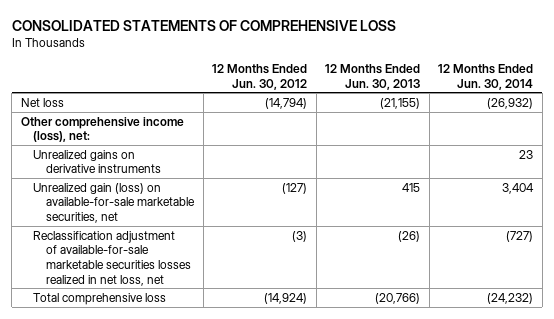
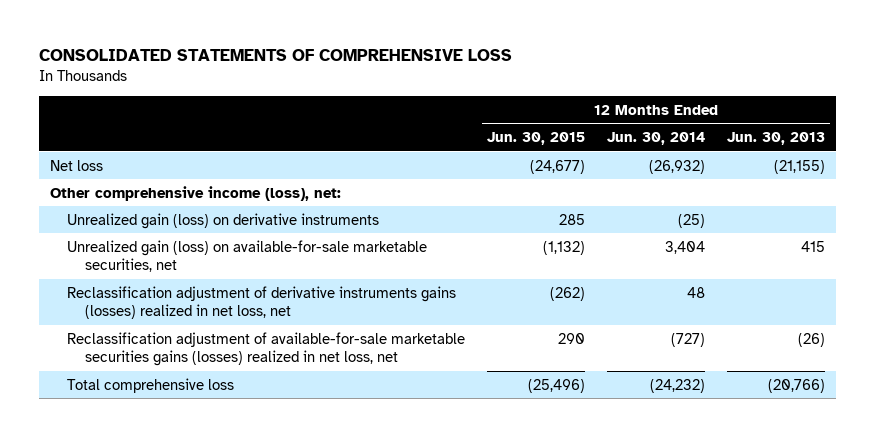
[212,63,308,90] 12 Months Ended Jun. 30, 2012 -> none
none -> [487,132,586,146] Jun. 30, 2015
[33,149,162,174] Unrealized gains on derivative instruments -> [67,212,380,229] Unrealized gain (loss) on derivative instruments
[519,149,534,159] 23 -> [677,213,705,228] (25)
none -> [67,285,457,319] Reclassification adjustment of derivative instruments gains (losses) realized in net loss, net
[33,230,192,286] Reclassification adjustment of available-for-sale marketable securities losses realized in net loss, net -> [67,331,466,366] Reclassification adjustment of available-for-sale marketable securities gains (losses) realized in net loss, net

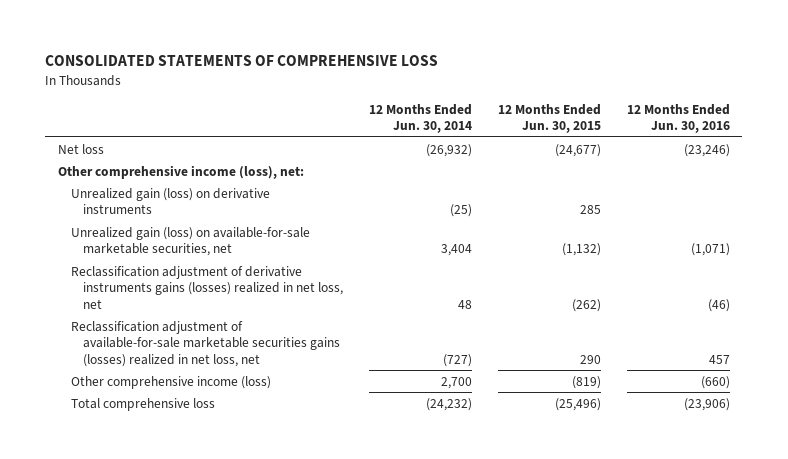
[726,132,825,146] Jun. 30, 2013 -> none
none -> [626,103,730,134] 12 Months Ended Jun. 30, 2016
none -> [70,375,271,389] Other comprehensive income (loss)

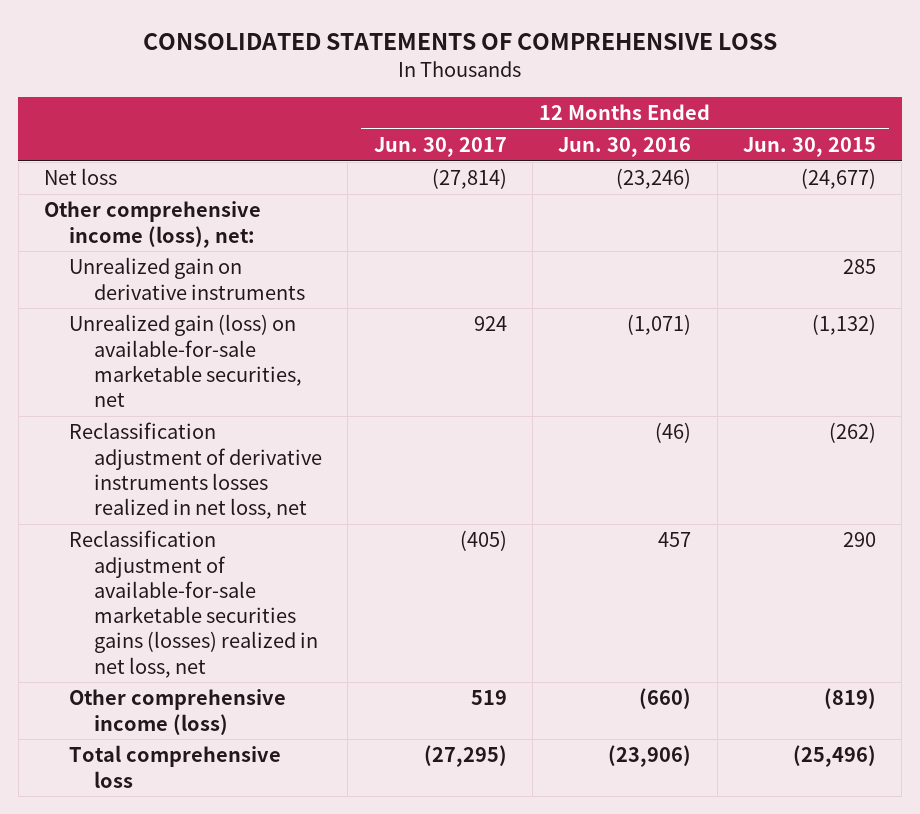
[369,103,473,134] 12 Months Ended Jun. 30, 2014 -> none
none -> [373,137,507,158] Jun. 30, 2017
[70,187,270,215] Unrealized gain (loss) on derivative instruments -> [69,257,305,300] Unrealized gain on derivative instruments
[70,265,344,309] Reclassification adjustment of derivative instruments gains (losses) realized in net loss, net -> [69,422,322,520] Reclassification adjustment of derivative instruments losses realized in net loss, net

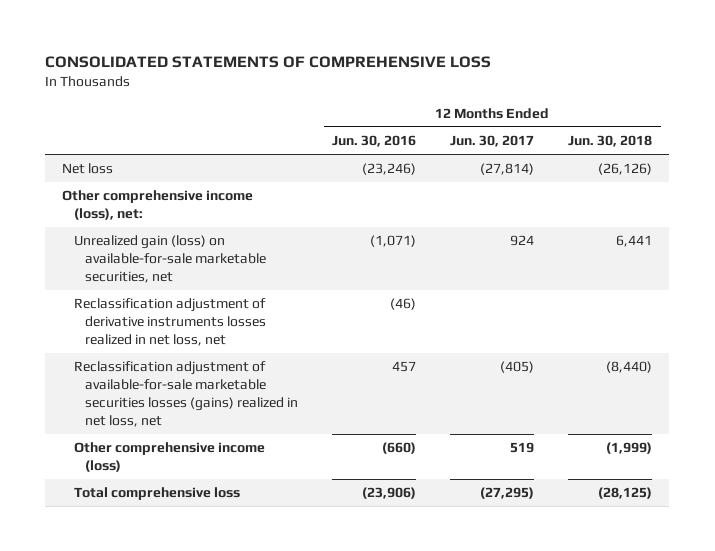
[743,137,877,158] Jun. 30, 2015 -> none
none -> [568,134,653,147] Jun. 30, 2018
[69,257,305,300] Unrealized gain on derivative instruments -> none
[69,530,318,678] Reclassification adjustment of available-for-sale marketable securities gains (losses) realized in net loss, net -> [73,361,299,427] Reclassification adjustment of available-for-sale marketable securities losses (gains) realized in net loss, net

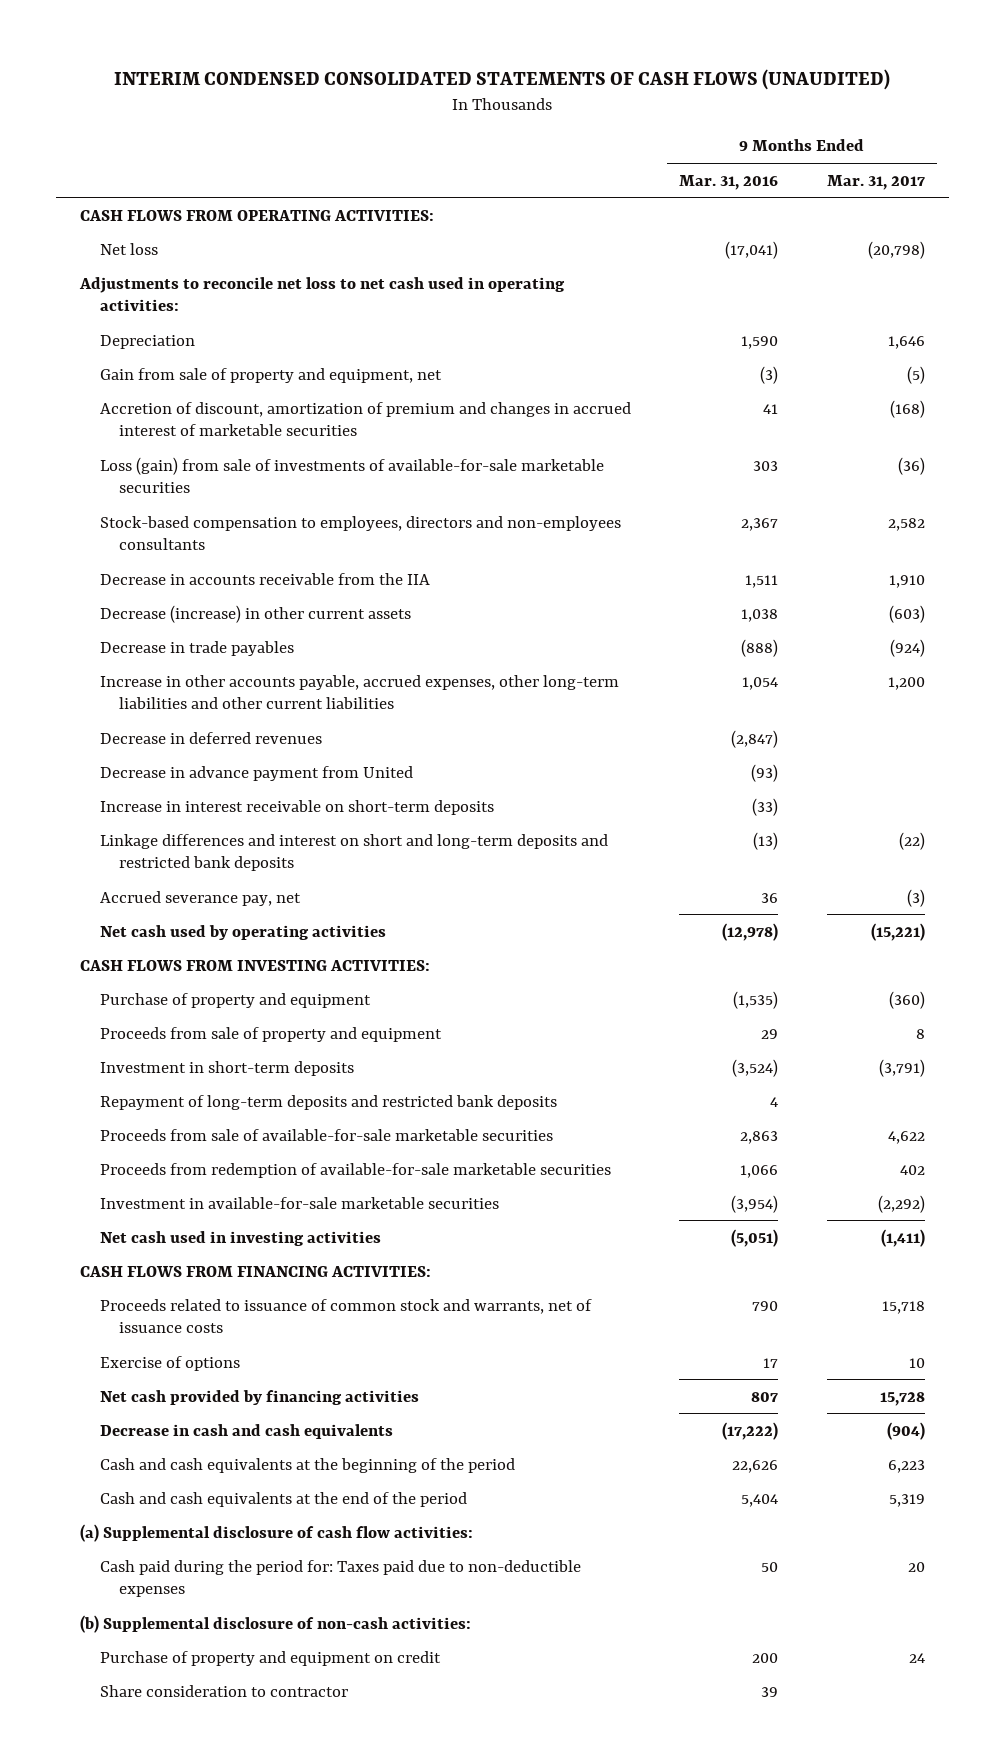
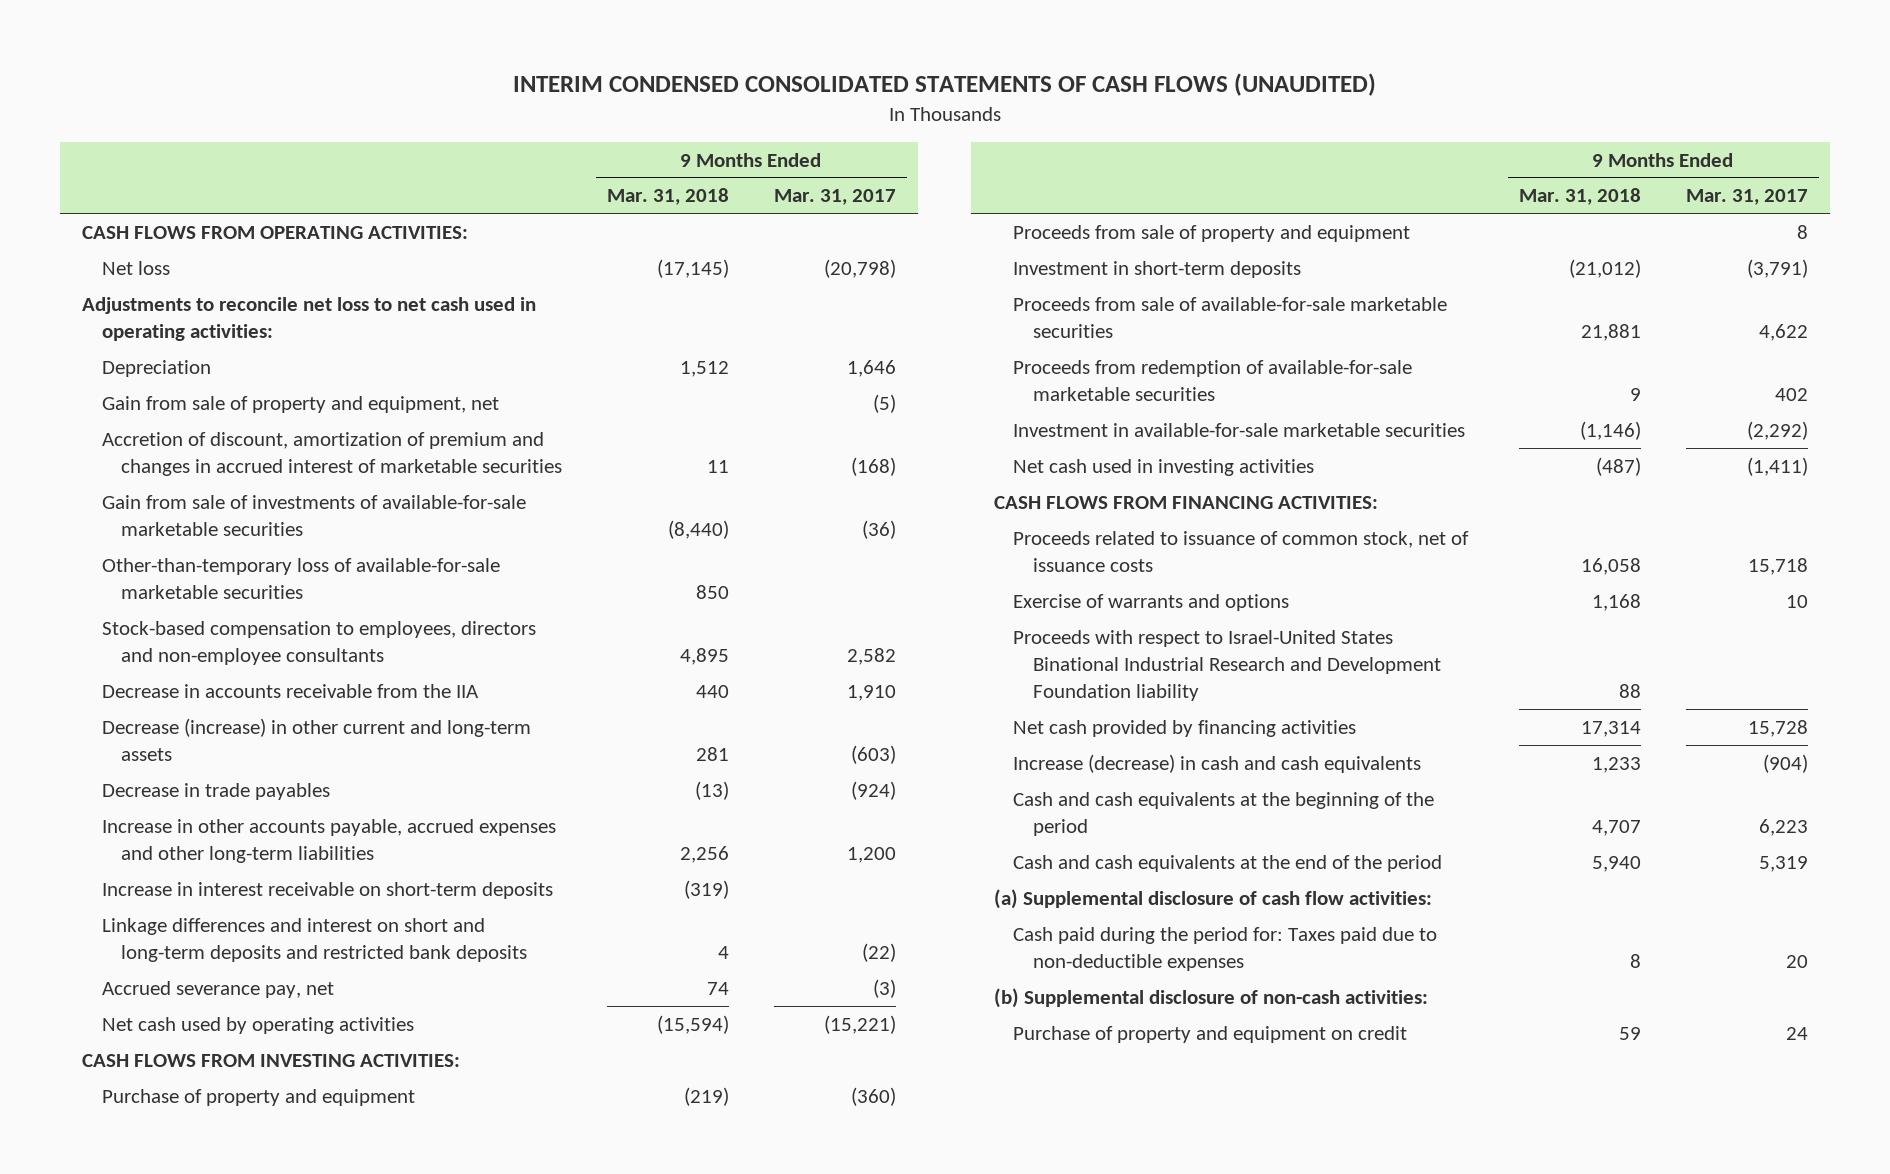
[679,174,779,190] Mar. 31, 2016 -> none
none -> [606,188,729,206] Mar. 31, 2018
[99,456,604,494] Loss (gain) from sale of investments of available-for-sale marketable securities -> [101,494,526,537] Gain from sale of investments of available-for-sale marketable securities
none -> [101,557,500,600] Other-than-temporary loss of available-for-sale marketable securities
[99,515,621,551] Stock-based compensation to employees, directors and non-employees consultants -> [101,620,536,666] Stock-based compensation to employees, directors and non-employee consultants
[99,604,411,623] Decrease (increase) in other current assets -> [101,717,531,762] Decrease (increase) in other current and long-term assets
[99,731,322,744] Decrease in deferred revenues -> none
[99,765,413,781] Decrease in advance payment from United -> none
[99,674,619,710] Increase in other accounts payable, accrued expenses, other long-term liabilities and other current liabilities -> [101,818,556,864] Increase in other accounts payable, accrued expenses and other long-term liabilities
[99,1094,557,1110] Repayment of long-term deposits and restricted bank deposits -> none
[99,1298,592,1334] Proceeds related to issuance of common stock and warrants, net of issuance costs -> [1013,530,1470,573] Proceeds related to issuance of common stock, net of issuance costs
[99,1355,240,1371] Exercise of options -> [1013,593,1290,611] Exercise of warrants and options
none -> [1013,629,1441,702] Proceeds with respect to Israel-United States Binational Industrial Research and Development Foundation liability
[99,1423,393,1439] Decrease in cash and cash equivalents -> [1013,753,1422,773] Increase (decrease) in cash and cash equivalents
[99,1684,348,1697] Share consideration to contractor -> none

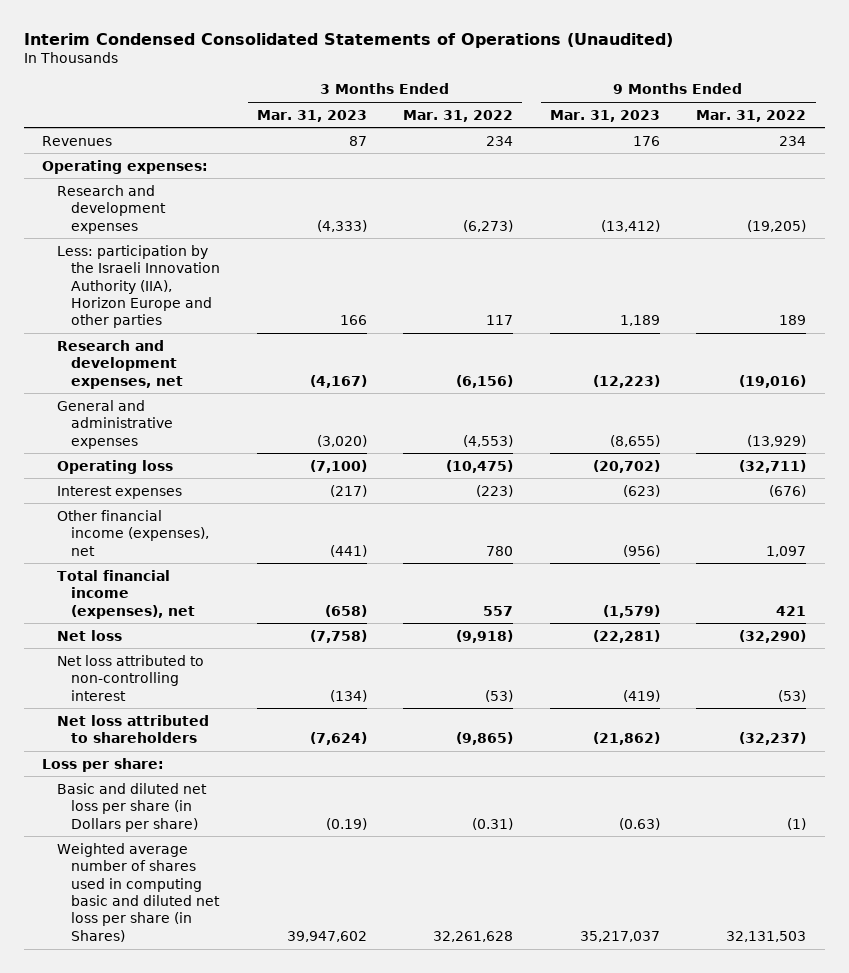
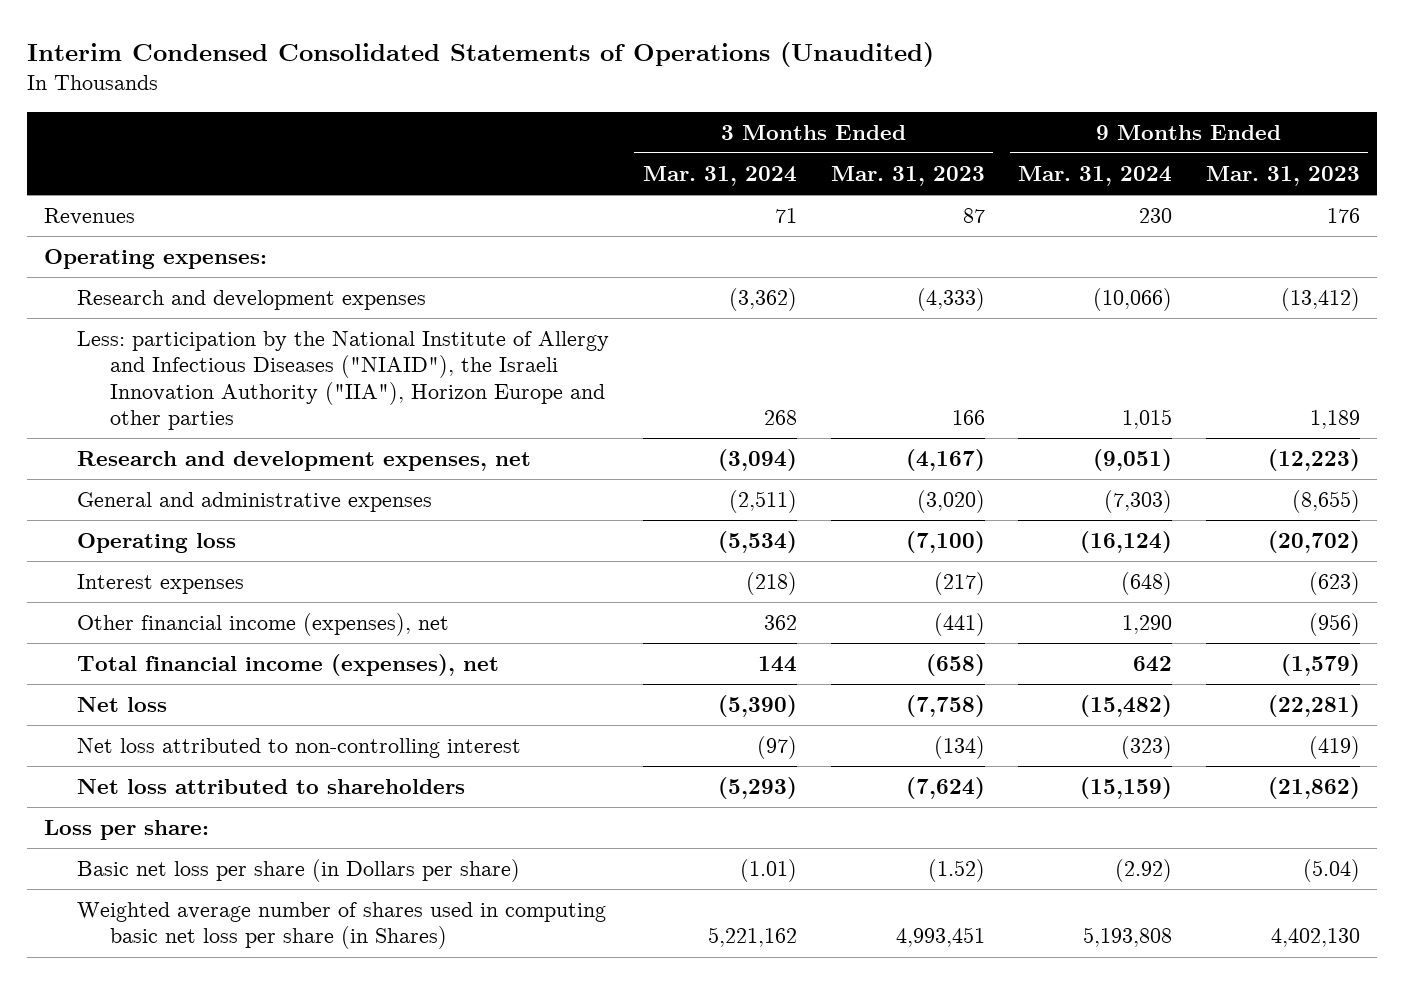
[403,109,514,122] Mar. 31, 2022 -> none
[696,109,807,122] Mar. 31, 2022 -> none
none -> [642,165,797,186] Mar. 31, 2024
none -> [1018,165,1173,186] Mar. 31, 2024
[56,244,221,329] Less: participation by the Israeli Innovation Authority (IIA), Horizon Europe and other parties -> [76,331,609,431] Less: participation by the National Institute of Allergy and Infectious Diseases ("NIAID"), the Israeli Innovation Authority ("IIA"), Horizon Europe and other parties
[56,782,207,832] Basic and diluted net loss per share (in Dollars per share) -> [76,859,520,883] Basic net loss per share (in Dollars per share)
[325,817,367,830] (0.19) -> [927,859,985,883] (1.52)
[618,817,660,830] (0.63) -> [1303,859,1361,883] (5.04)
[56,842,221,942] Weighted average number of shares used in computing basic and diluted net loss per share (in Shares) -> [76,902,606,950] Weighted average number of shares used in computing basic net loss per share (in Shares)
[286,930,367,942] 39,947,602 -> [895,927,985,948] 4,993,451
[579,930,660,942] 35,217,037 -> [1271,928,1361,948] 4,402,130

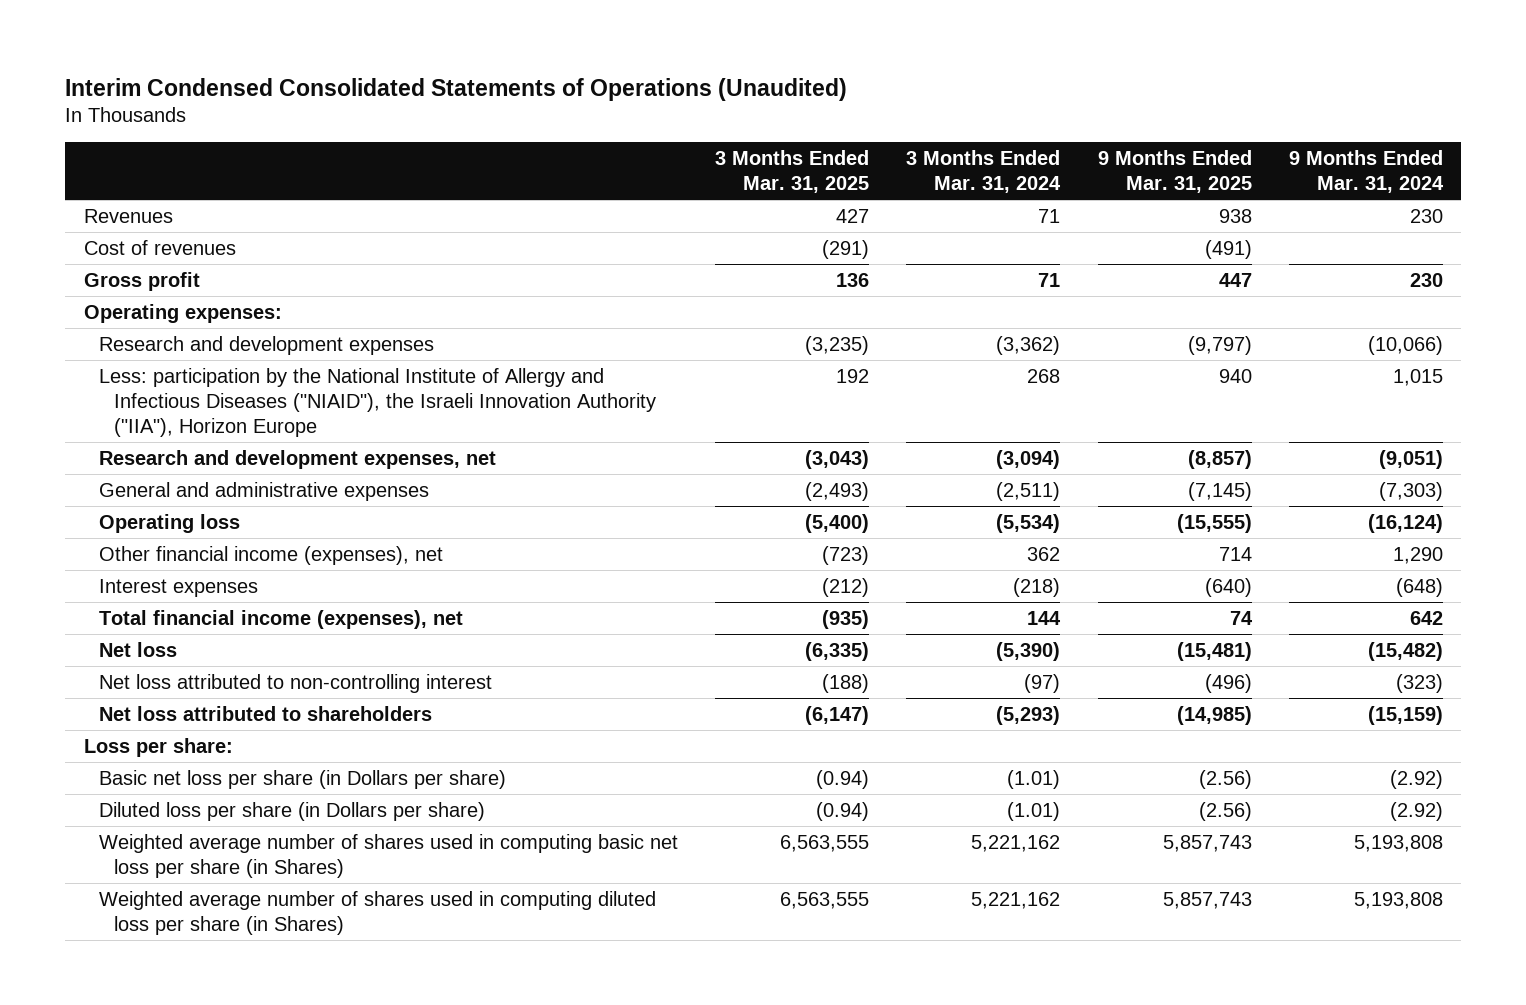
[830,165,985,186] Mar. 31, 2023 -> none
[1206,165,1361,186] Mar. 31, 2023 -> none
none -> [714,149,869,194] 3 Months Ended Mar. 31, 2025
none -> [1097,149,1252,194] 9 Months Ended Mar. 31, 2025
none -> [83,239,236,255] Cost of revenues
none -> [83,271,200,291] Gross profit
[76,331,609,431] Less: participation by the National Institute of Allergy and Infectious Diseases ("NIAID"), the Israeli Innovation Authority ("IIA"), Horizon Europe and other parties -> [98,367,656,437] Less: participation by the National Institute of Allergy and Infectious Diseases ("NIAID"), the Israeli Innovation Authority ("IIA"), Horizon Europe
[76,574,244,595] Interest expenses -> [98,578,258,597] Interest expenses
none -> [98,801,485,821] Diluted loss per share (in Dollars per share)
none -> [98,890,656,935] Weighted average number of shares used in computing diluted loss per share (in Shares)

